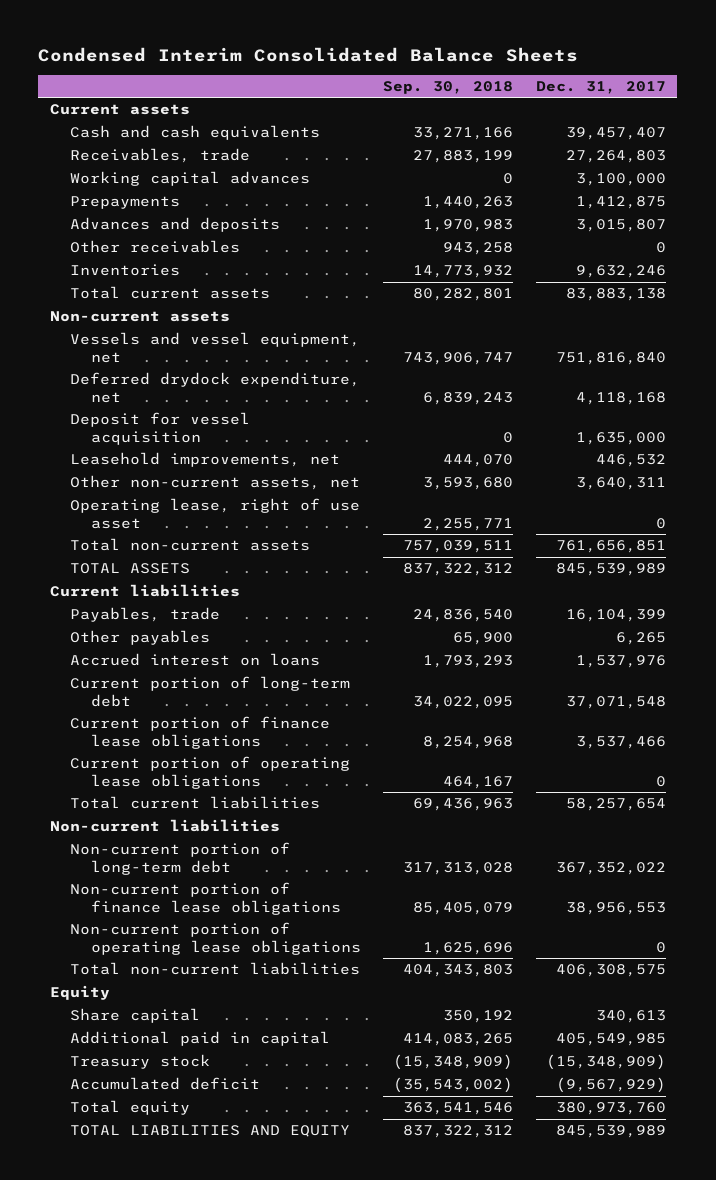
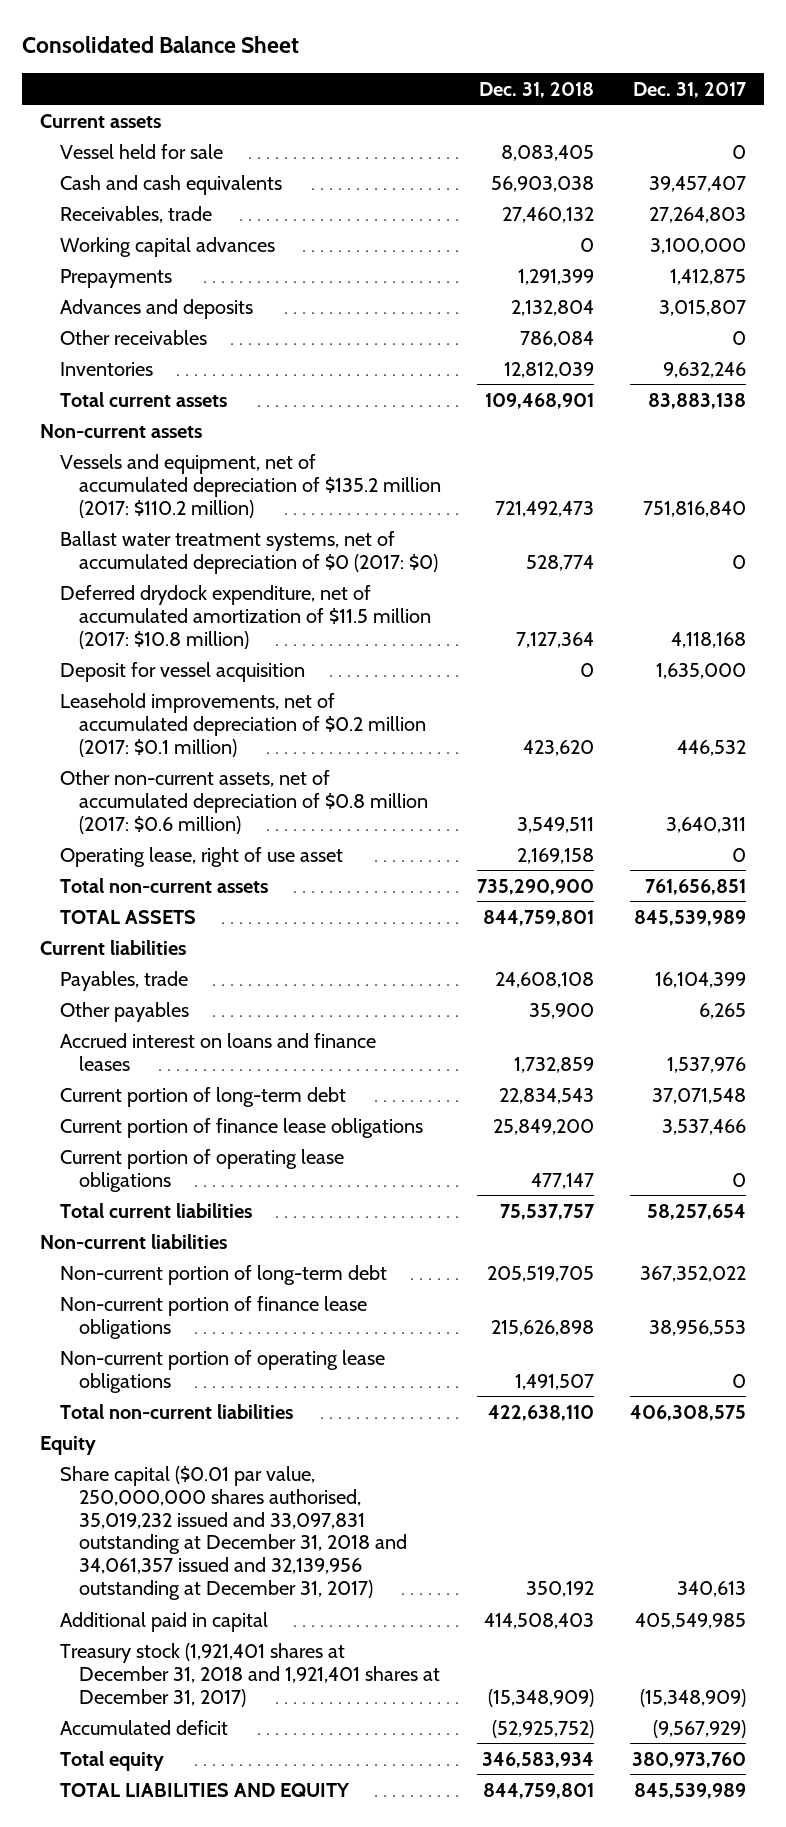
[38,46,579,62] Condensed Interim Consolidated Balance Sheets -> [22,36,300,54] Consolidated Balance Sheet
[383,80,514,94] Sep. 30, 2018 -> none
none -> [478,81,594,98] Dec. 31, 2018
none -> [59,143,223,159] Vessel held for sale
[70,332,361,363] Vessels and vessel equipment, net -> [59,453,441,518] Vessels and equipment, net of accumulated depreciation of $135.2 million (2017: $110.2 million)
none -> [59,530,438,574] Ballast water treatment systems, net of accumulated depreciation of $0 (2017: $0)
[70,372,361,403] Deferred drydock expenditure, net -> [59,584,431,649] Deferred drydock expenditure, net of accumulated amortization of $11.5 million (2017: $10.8 million)
[70,452,341,468] Leasehold improvements, net -> [59,692,426,757] Leasehold improvements, net of accumulated depreciation of $0.2 million (2017: $0.1 million)
[70,475,361,491] Other non-current assets, net -> [59,769,428,834] Other non-current assets, net of accumulated depreciation of $0.8 million (2017: $0.6 million)
[70,653,321,667] Accrued interest on loans -> [59,1032,376,1071] Accrued interest on loans and finance leases
[70,1008,201,1024] Share capital -> [59,1465,407,1601] Share capital ($0.01 par value, 250,000,000 shares authorised, 35,019,232 issued and 33,097,831 outstanding at December 31, 2018 and 34,061,357 issued and 32,139,956 outstanding at December 31, 2017)
[70,1054,211,1070] Treasury stock -> [59,1642,440,1707] Treasury stock (1,921,401 shares at December 31, 2018 and 1,921,401 shares at December 31, 2017)

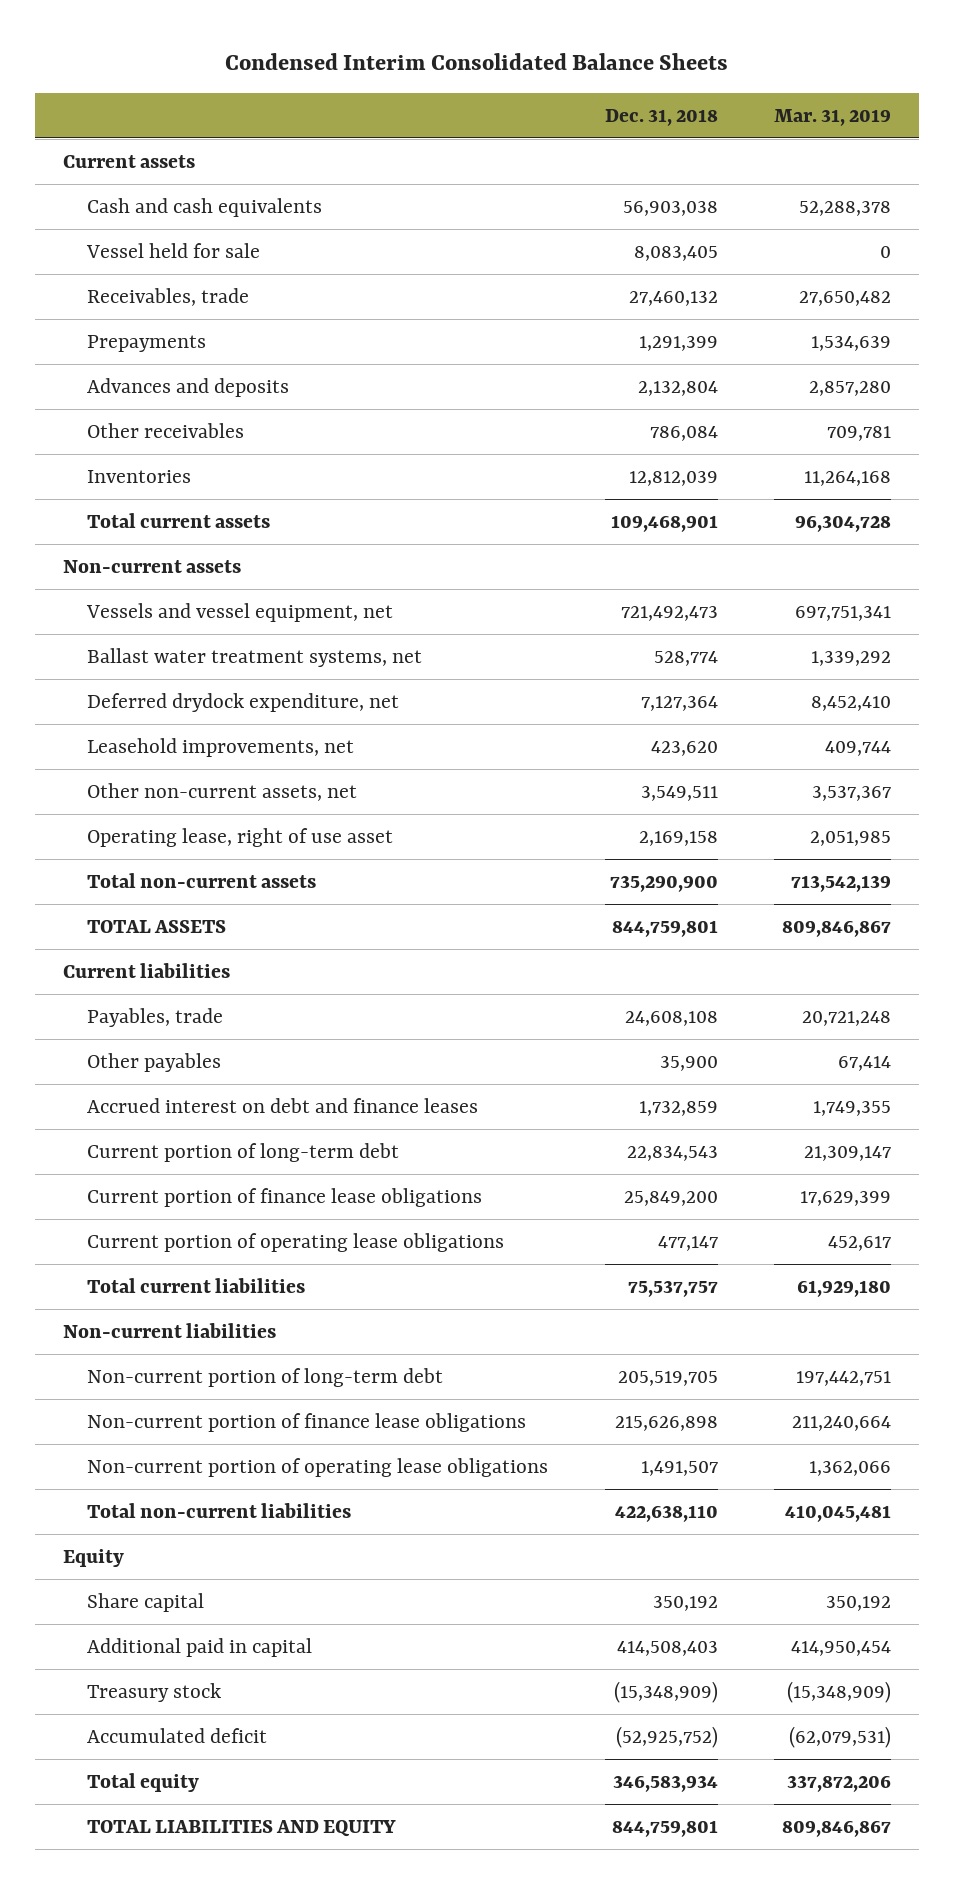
[22,36,300,54] Consolidated Balance Sheet -> [224,53,728,71] Condensed Interim Consolidated Balance Sheets
[633,81,748,98] Dec. 31, 2017 -> none
none -> [773,108,891,126] Mar. 31, 2019
[59,143,223,159] Vessel held for sale -> [86,242,261,258] Vessel held for sale
[59,236,275,257] Working capital advances -> none
[59,661,305,682] Deposit for vessel acquisition -> none
[59,453,441,518] Vessels and equipment, net of accumulated depreciation of $135.2 million (2017: $110.2 million) -> [86,602,394,622] Vessels and vessel equipment, net
[59,530,438,574] Ballast water treatment systems, net of accumulated depreciation of $0 (2017: $0) -> [87,647,423,667] Ballast water treatment systems, net
[59,584,431,649] Deferred drydock expenditure, net of accumulated amortization of $11.5 million (2017: $10.8 million) -> [87,692,400,712] Deferred drydock expenditure, net
[59,692,426,757] Leasehold improvements, net of accumulated depreciation of $0.2 million (2017: $0.1 million) -> [87,737,355,757] Leasehold improvements, net
[59,769,428,834] Other non-current assets, net of accumulated depreciation of $0.8 million (2017: $0.6 million) -> [87,782,358,801] Other non-current assets, net
[59,1032,376,1071] Accrued interest on loans and finance leases -> [87,1097,479,1113] Accrued interest on debt and finance leases
[59,1465,407,1601] Share capital ($0.01 par value, 250,000,000 shares authorised, 35,019,232 issued and 33,097,831 outstanding at December 31, 2018 and 34,061,357 issued and 32,139,956 outstanding at December 31, 2017) -> [87,1592,205,1612] Share capital
[59,1642,440,1707] Treasury stock (1,921,401 shares at December 31, 2018 and 1,921,401 shares at December 31, 2017) -> [87,1682,222,1702] Treasury stock

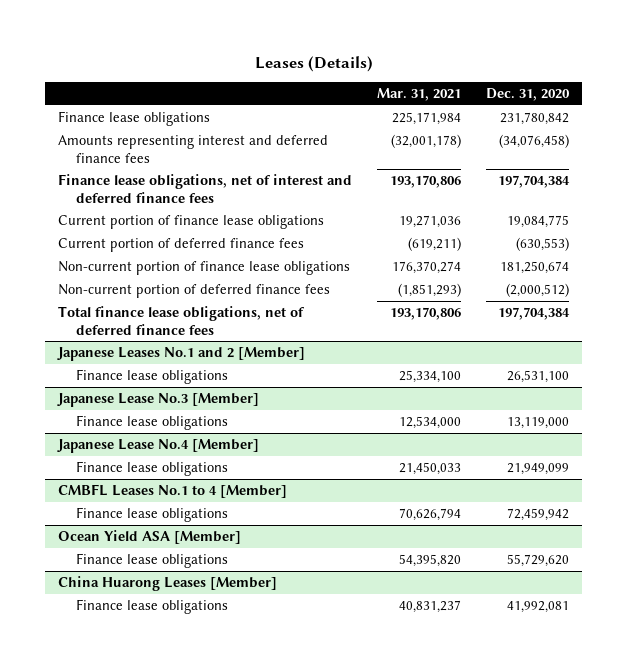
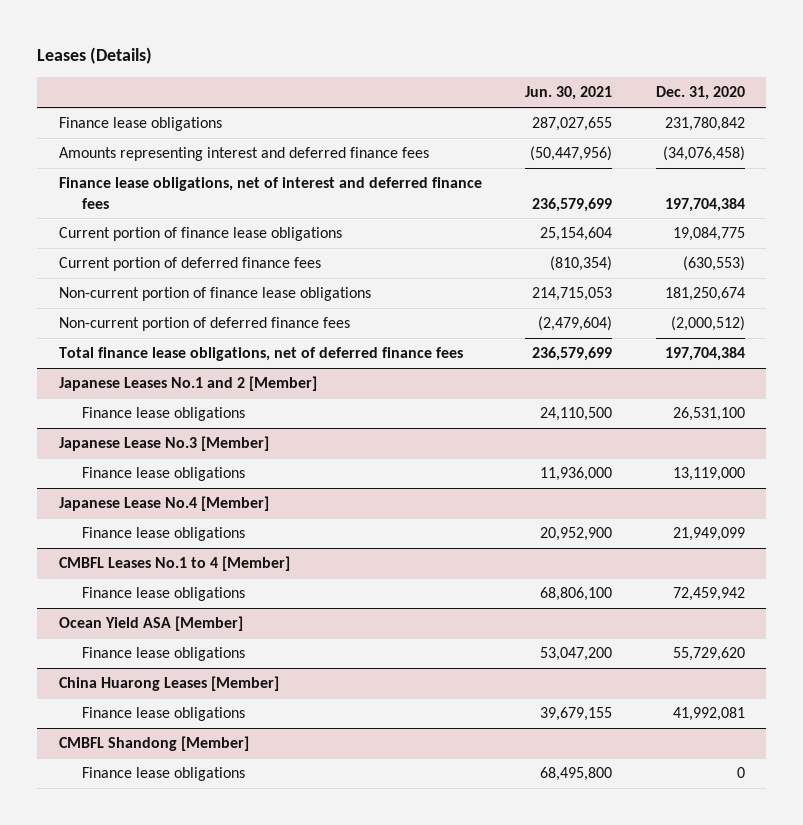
[377,87,462,101] Mar. 31, 2021 -> none
none -> [525,86,613,101] Jun. 30, 2021
none -> [58,736,249,752] CMBFL Shandong [Member]
none -> [81,767,245,782] Finance lease obligations

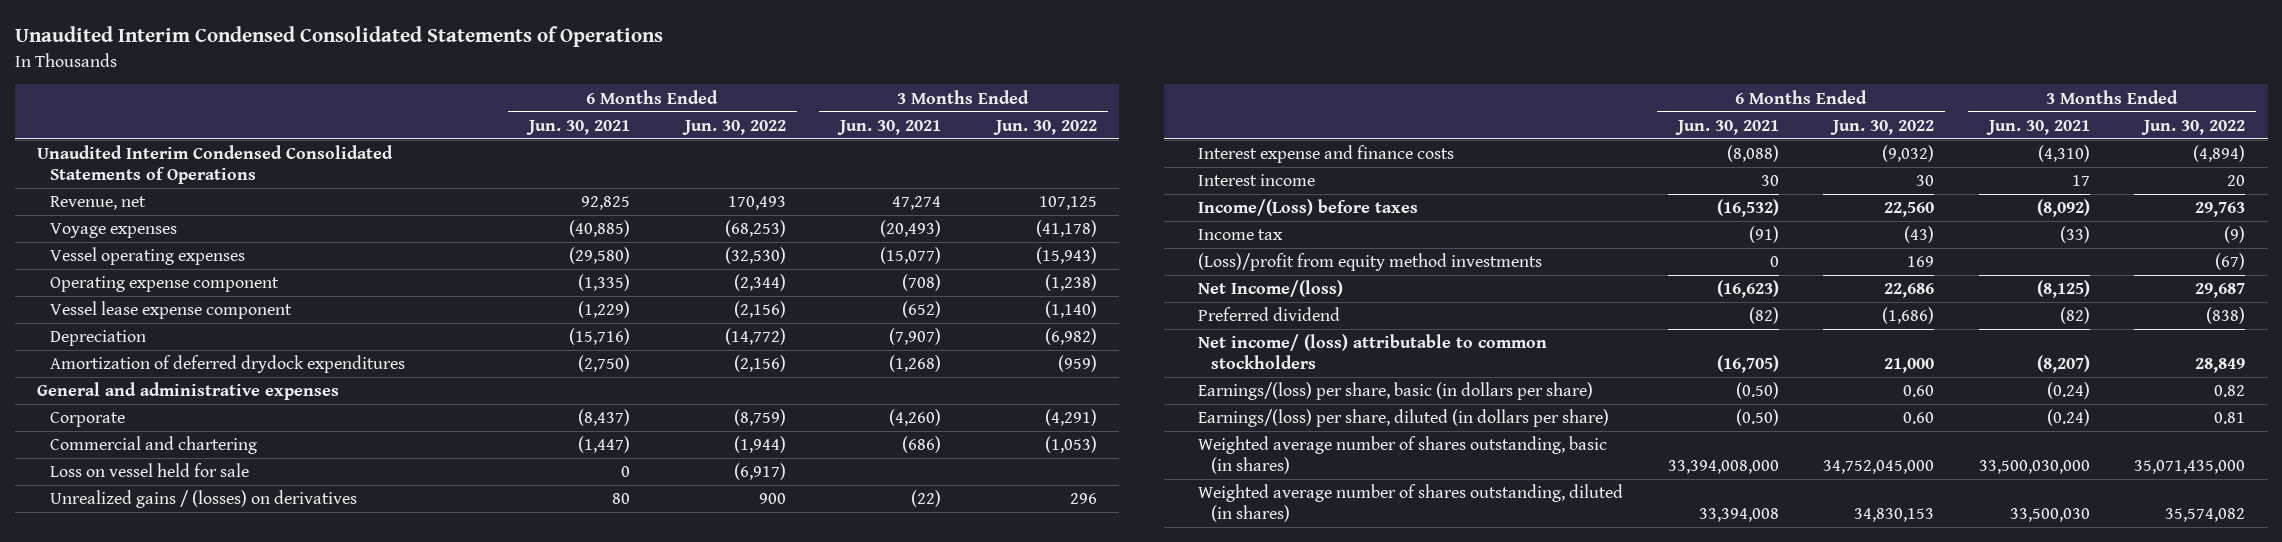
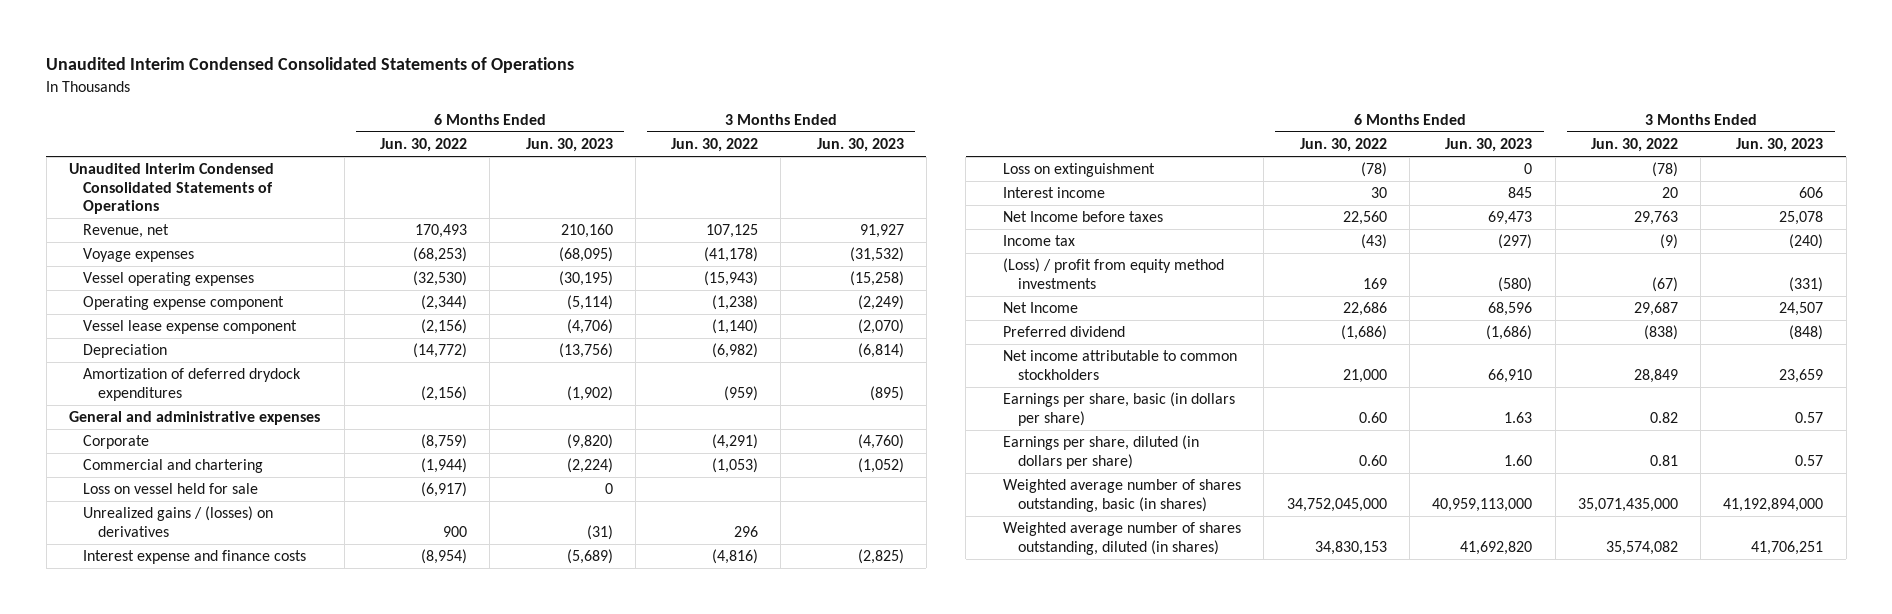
[526,119,631,135] Jun. 30, 2021 -> none
[837,119,942,135] Jun. 30, 2021 -> none
none -> [525,138,613,153] Jun. 30, 2023
none -> [816,138,904,153] Jun. 30, 2023
[1882,145,1935,163] (9,032) -> [420,549,467,565] (8,954)
[2193,145,2246,163] (4,894) -> [712,549,759,565] (4,816)
none -> [1003,163,1156,178] Loss on extinguishment
[1198,199,1419,217] Income/(Loss) before taxes -> [1003,211,1164,223] Net Income before taxes
[1198,253,1543,272] (Loss)/profit from equity method investments -> [1003,258,1225,289] (Loss) / profit from equity method investments
[1198,280,1344,298] Net Income/(loss) -> [1003,302,1079,314] Net Income
[1198,334,1548,370] Net income/ (loss) attributable to common stockholders -> [1003,350,1238,380] Net income attributable to common stockholders
[1198,382,1594,401] Earnings/(loss) per share, basic (in dollars per share) -> [1003,392,1236,426] Earnings per share, basic (in dollars per share)
[1198,409,1610,428] Earnings/(loss) per share, diluted (in dollars per share) -> [1003,435,1200,469] Earnings per share, diluted (in dollars per share)

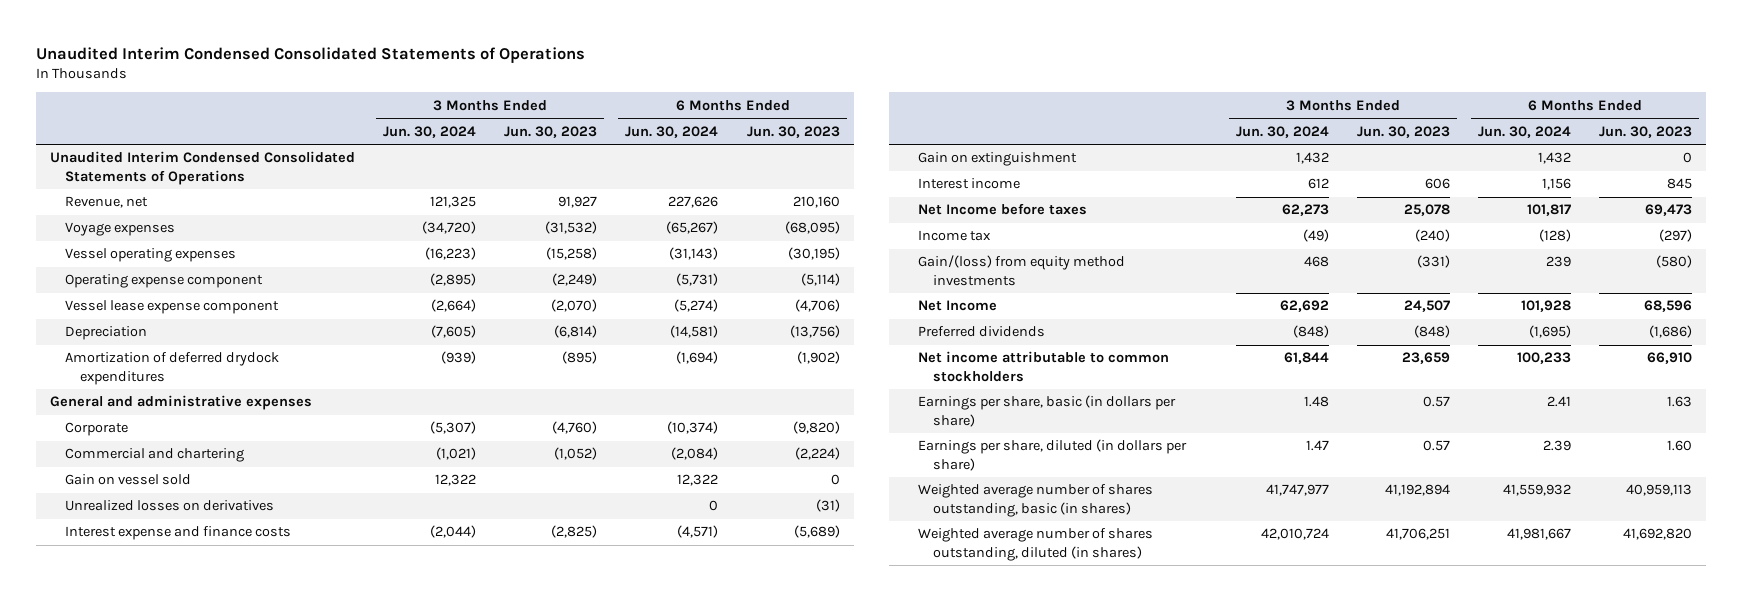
[379,138,467,153] Jun. 30, 2022 -> none
[671,138,759,153] Jun. 30, 2022 -> none
none -> [383,125,477,138] Jun. 30, 2024
none -> [625,125,719,138] Jun. 30, 2024
[83,483,259,495] Loss on vessel held for sale -> none
none -> [65,474,192,486] Gain on vessel sold
[83,506,274,537] Unrealized gains / (losses) on derivatives -> [65,500,275,512] Unrealized losses on derivatives
[1003,163,1156,178] Loss on extinguishment -> [918,152,1078,167] Gain on extinguishment
[1003,258,1225,289] (Loss) / profit from equity method investments -> [918,255,1126,286] Gain/(loss) from equity method investments
[1003,326,1126,338] Preferred dividend -> [918,326,1046,338] Preferred dividends
[1432,497,1533,512] 40,959,113,000 -> [1626,484,1693,497] 40,959,113
[1723,497,1824,512] 41,192,894,000 -> [1385,484,1451,497] 41,192,894

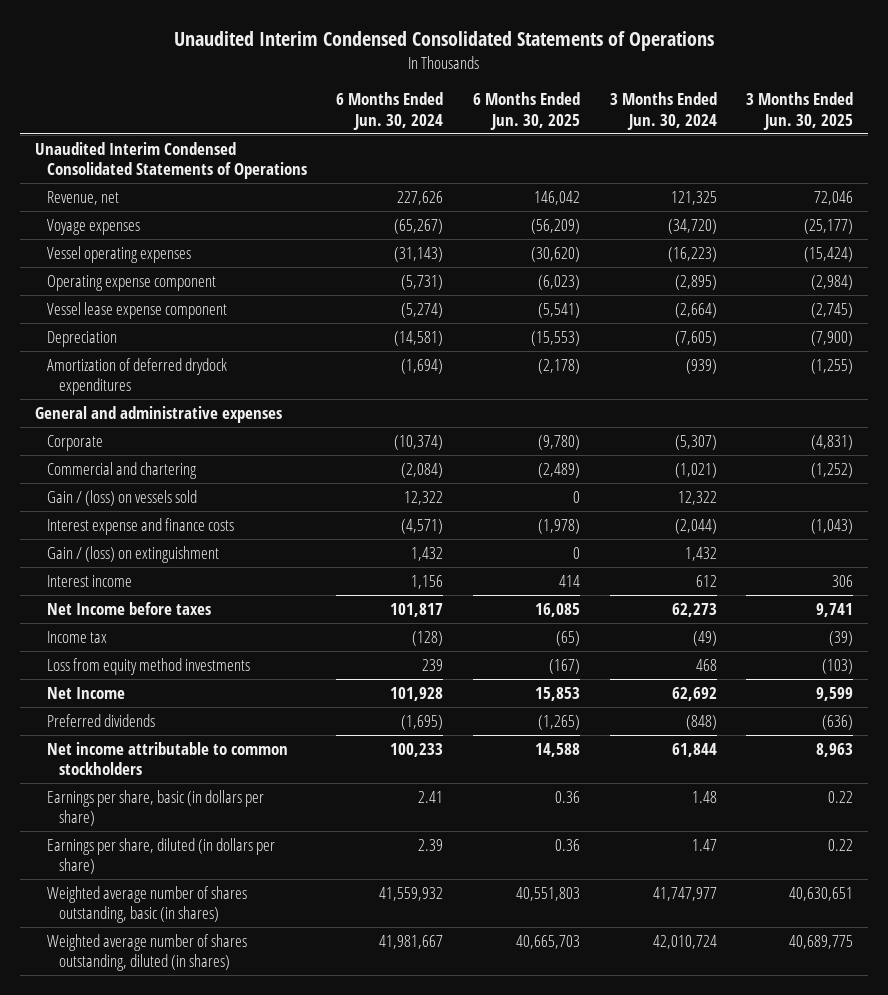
[504,125,598,138] Jun. 30, 2023 -> none
[746,125,840,138] Jun. 30, 2023 -> none
none -> [472,92,580,130] 6 Months Ended Jun. 30, 2025
none -> [746,92,854,130] 3 Months Ended Jun. 30, 2025
[65,500,275,512] Unrealized losses on derivatives -> none
[65,474,192,486] Gain on vessel sold -> [46,490,197,507] Gain / (loss) on vessels sold
[918,152,1078,167] Gain on extinguishment -> [46,546,219,564] Gain / (loss) on extinguishment
[918,255,1126,286] Gain/(loss) from equity method investments -> [46,658,250,676] Loss from equity method investments

